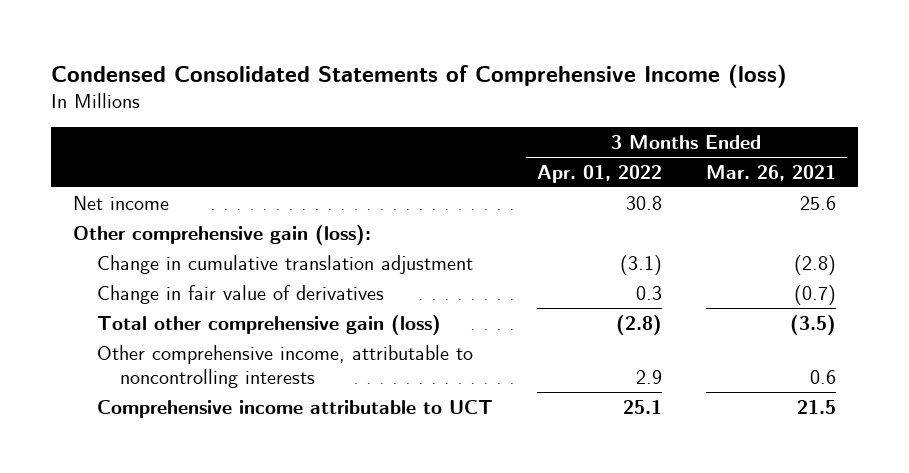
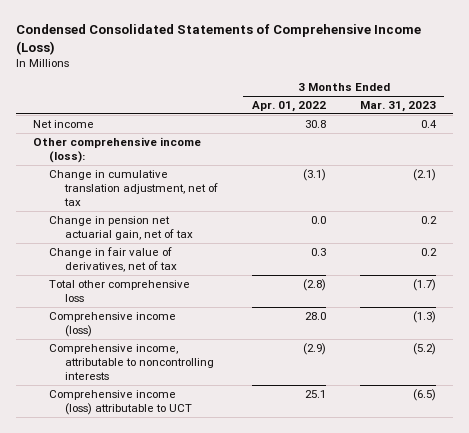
[51,63,788,88] Condensed Consolidated Statements of Comprehensive Income (loss) -> [16,24,422,55] Condensed Consolidated Statements of Comprehensive Income (Loss)
[705,164,836,181] Mar. 26, 2021 -> none
none -> [359,100,436,112] Mar. 31, 2023
[73,224,372,245] Other comprehensive gain (loss): -> [33,136,202,163] Other comprehensive income (loss):
[96,254,473,274] Change in cumulative translation adjustment -> [49,169,218,207] Change in cumulative translation adjustment, net of tax
none -> [49,215,193,240] Change in pension net actuarial gain, net of tax
[96,284,384,304] Change in fair value of derivatives -> [49,246,177,272] Change in fair value of derivatives, net of tax
[96,314,441,335] Total other comprehensive gain (loss) -> [49,279,191,302] Total other comprehensive loss
none -> [49,311,177,337] Comprehensive income (loss)
[96,344,473,388] Other comprehensive income, attributable to noncontrolling interests -> [49,343,214,381] Comprehensive income, attributable to noncontrolling interests
[635,369,662,384] 2.9 -> [302,342,326,355] (2.9)
[96,399,493,418] Comprehensive income attributable to UCT -> [49,389,192,415] Comprehensive income (loss) attributable to UCT

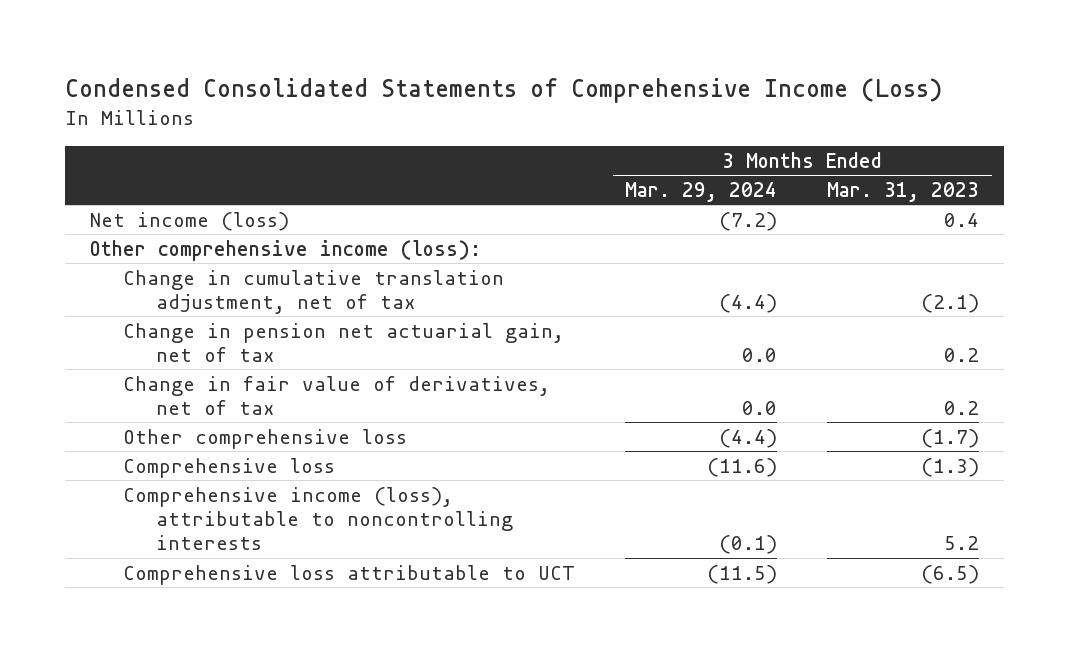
[251,100,326,112] Apr. 01, 2022 -> none
none -> [625,181,778,202] Mar. 29, 2024
[33,119,95,128] Net income -> [90,211,290,231] Net income (loss)
[49,279,191,302] Total other comprehensive loss -> [123,428,408,449] Other comprehensive loss
[49,311,177,337] Comprehensive income (loss) -> [123,457,336,478] Comprehensive loss
[49,343,214,381] Comprehensive income, attributable to noncontrolling interests -> [123,486,514,551] Comprehensive income (loss), attributable to noncontrolling interests
[412,342,436,355] (5.2) -> [944,536,980,551] 5.2
[49,389,192,415] Comprehensive income (loss) attributable to UCT -> [123,564,576,585] Comprehensive loss attributable to UCT

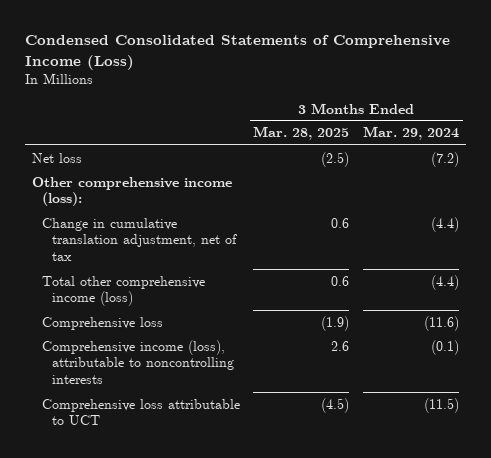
[827,181,980,202] Mar. 31, 2023 -> none
none -> [253,126,350,141] Mar. 28, 2025
[90,211,290,231] Net income (loss) -> [31,152,82,163] Net loss
[123,322,565,362] Change in pension net actuarial gain, net of tax -> none
[123,375,551,415] Change in fair value of derivatives, net of tax -> none
[123,428,408,449] Other comprehensive loss -> [41,275,205,307] Total other comprehensive income (loss)

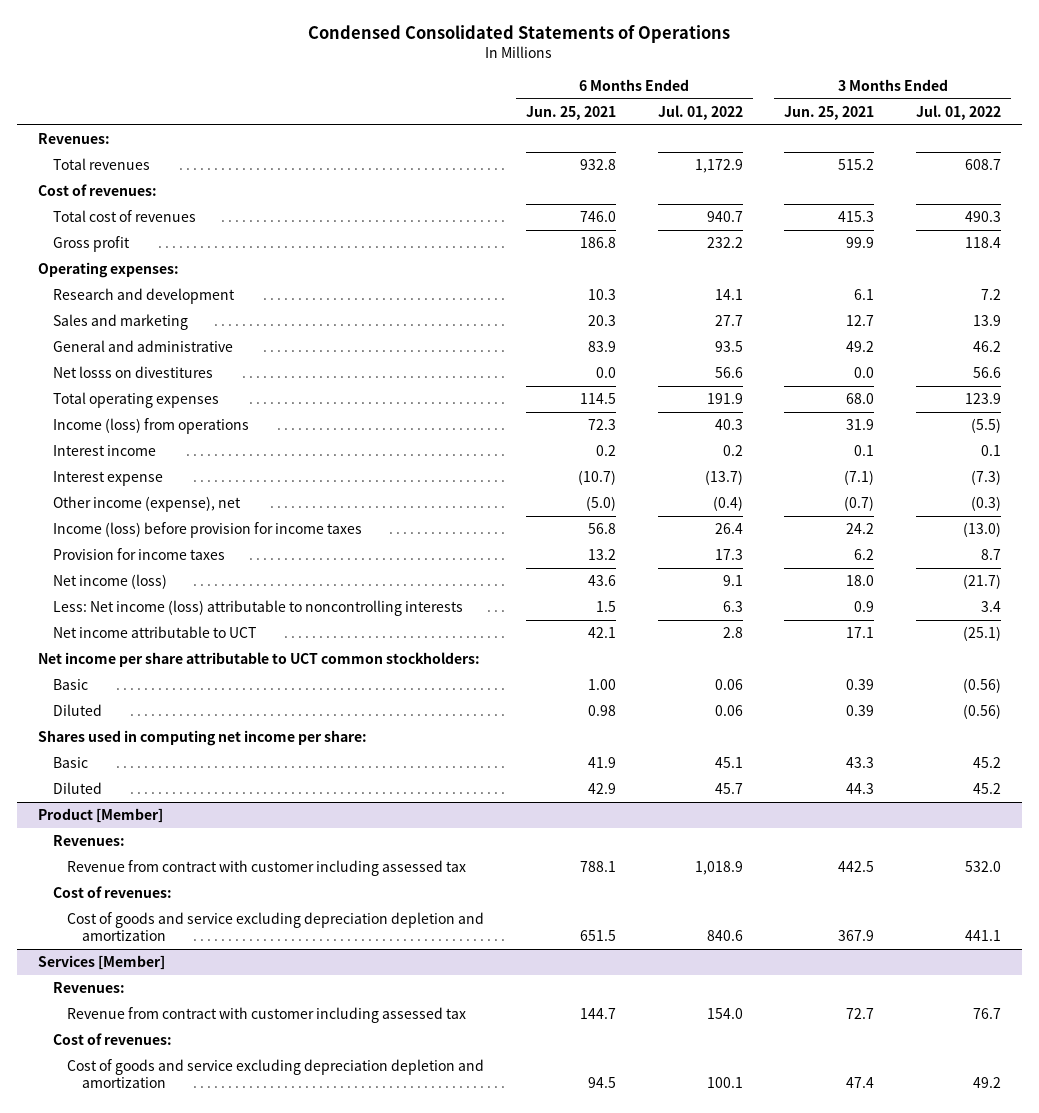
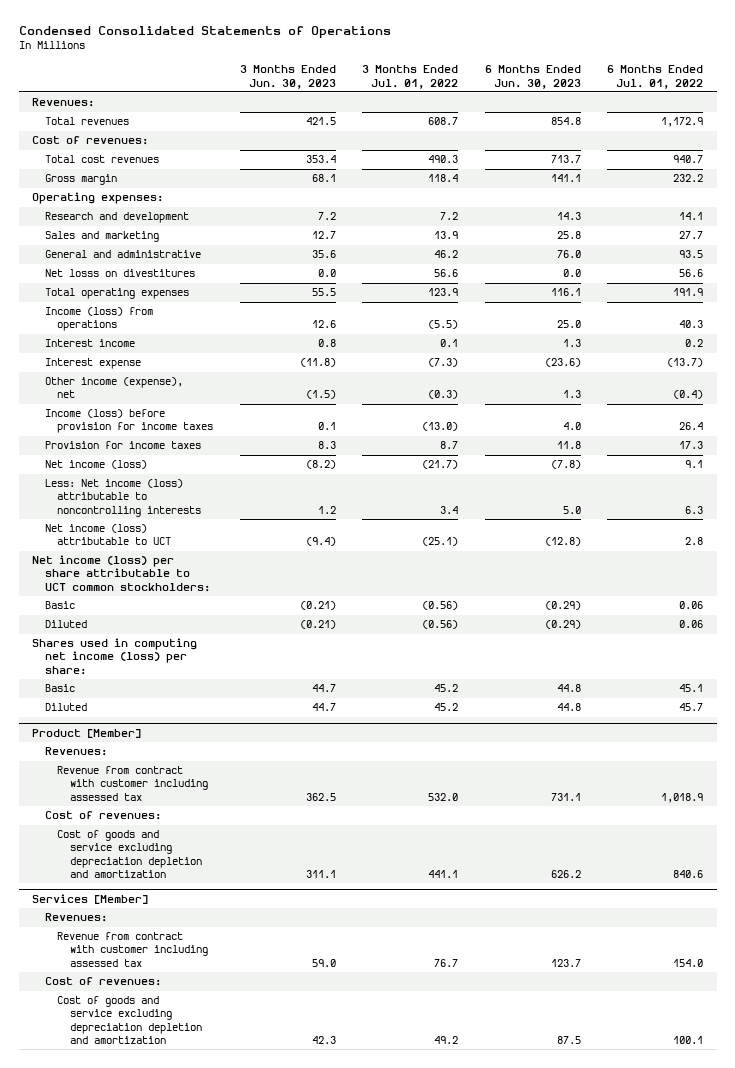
[525,105,616,120] Jun. 25, 2021 -> none
[784,105,875,120] Jun. 25, 2021 -> none
none -> [239,65,336,89] 3 Months Ended Jun. 30, 2023
none -> [484,65,581,89] 6 Months Ended Jun. 30, 2023
[52,210,196,223] Total cost of revenues -> [44,155,159,164] Total cost revenues
[52,236,130,253] Gross profit -> [44,174,117,186] Gross margin
[52,626,256,639] Net income attributable to UCT -> [44,524,172,546] Net income (loss) attributable to UCT
[37,652,480,668] Net income per share attributable to UCT common stockholders: -> [31,555,210,592] Net income (loss) per share attributable to UCT common stockholders:
[37,730,367,747] Shares used in computing net income per share: -> [31,638,197,675] Shares used in computing net income (loss) per share:

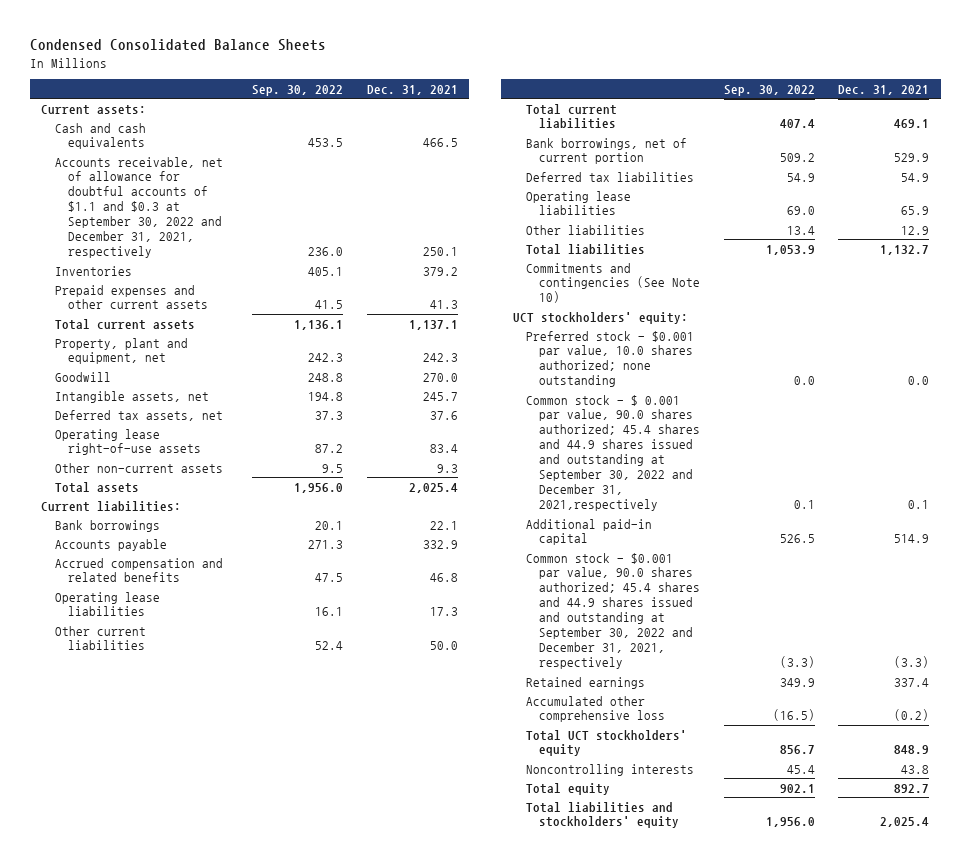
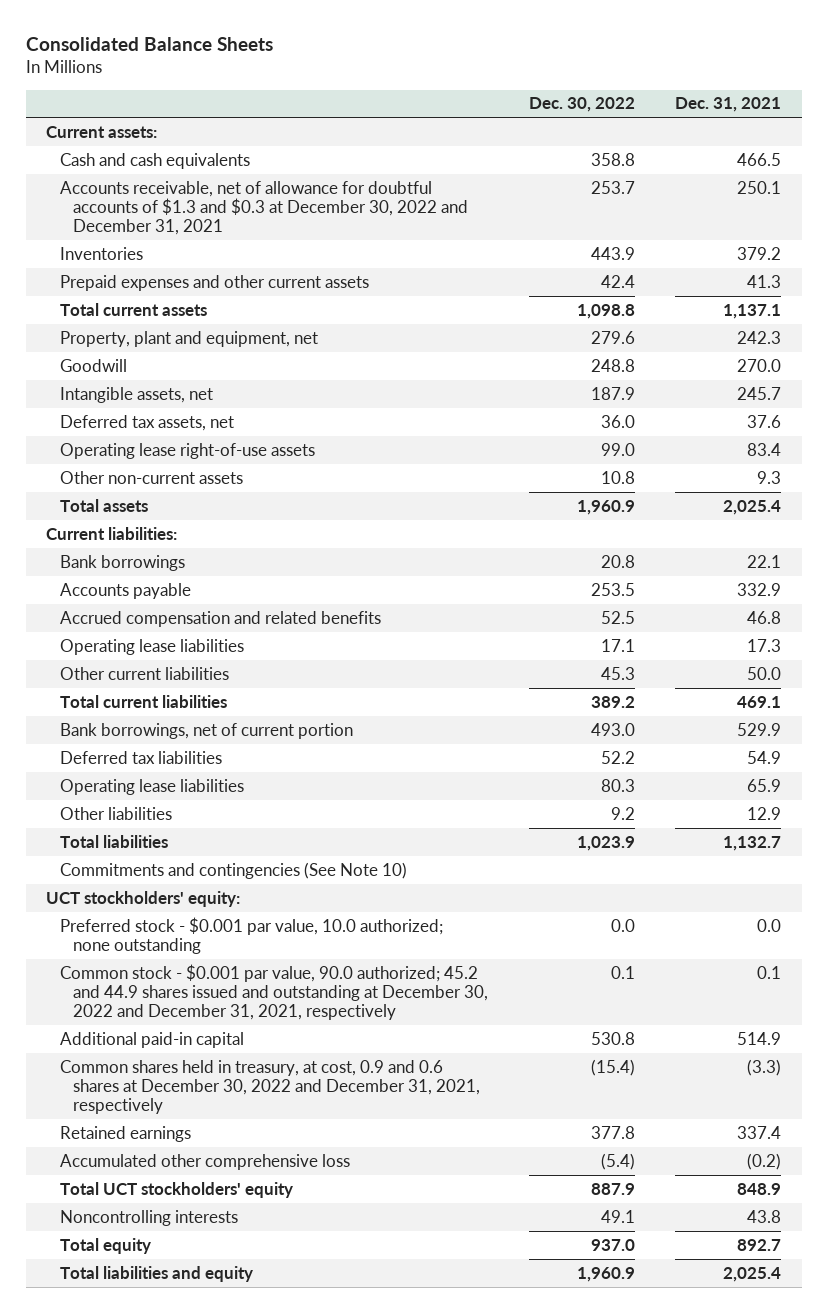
[29,39,326,52] Condensed Consolidated Balance Sheets -> [26,37,274,52] Consolidated Balance Sheets
[252,84,344,96] Sep. 30, 2022 -> none
none -> [528,97,635,113] Dec. 30, 2022
[54,156,223,259] Accounts receivable, net of allowance for doubtful accounts of $1.1 and $0.3 at September 30, 2022 and December 31, 2021, respectively -> [59,180,469,235] Accounts receivable, net of allowance for doubtful accounts of $1.3 and $0.3 at December 30, 2022 and December 31, 2021
[526,330,695,388] Preferred stock - $0.001 par value, 10.0 shares authorized; none outstanding -> [59,916,443,954] Preferred stock - $0.001 par value, 10.0 authorized; none outstanding
[526,394,701,512] Common stock - $ 0.001 par value, 90.0 shares authorized; 45.4 shares and 44.9 shares issued and outstanding at September 30, 2022 and December 31, 2021,respectively -> [59,963,489,1020] Common stock - $0.001 par value, 90.0 authorized; 45.2 and 44.9 shares issued and outstanding at December 30, 2022 and December 31, 2021, respectively
[526,552,701,670] Common stock - $0.001 par value, 90.0 shares authorized; 45.4 shares and 44.9 shares issued and outstanding at September 30, 2022 and December 31, 2021, respectively -> [59,1059,481,1114] Common shares held in treasury, at cost, 0.9 and 0.6 shares at December 30, 2022 and December 31, 2021, respectively
[526,801,680,829] Total liabilities and stockholders' equity -> [59,1265,253,1282] Total liabilities and equity

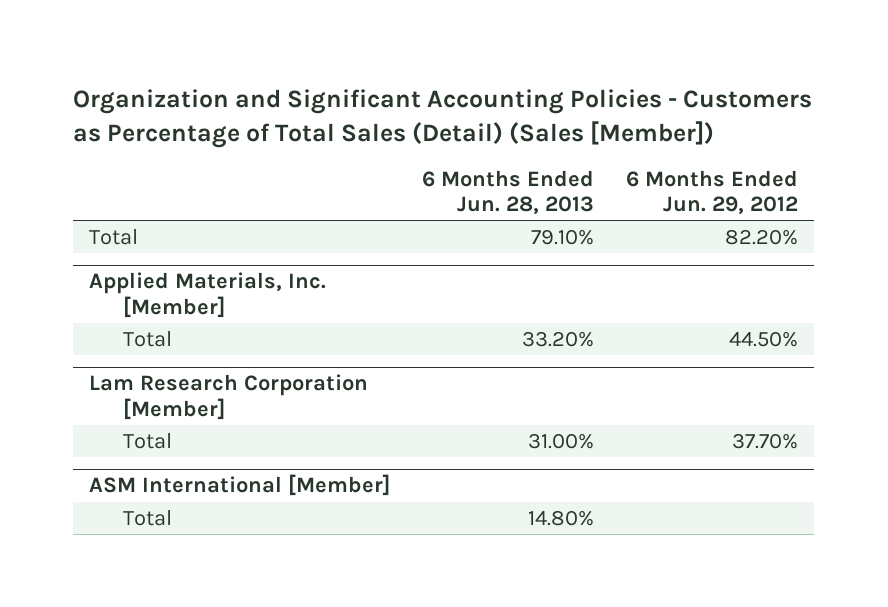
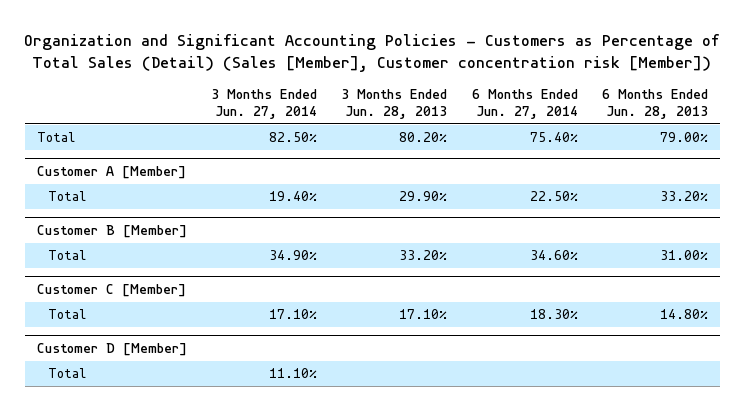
[73,89,813,149] Organization and Significant Accounting Policies - Customers as Percentage of Total Sales (Detail) (Sales [Member]) -> [24,34,721,72] Organization and Significant Accounting Policies - Customers as Percentage of Total Sales (Detail) (Sales [Member], Customer concentration risk [Member])
[626,169,799,214] 6 Months Ended Jun. 29, 2012 -> none
none -> [211,88,318,119] 3 Months Ended Jun. 27, 2014
none -> [341,88,448,119] 3 Months Ended Jun. 28, 2013
none -> [471,88,578,119] 6 Months Ended Jun. 27, 2014
[89,272,327,318] Applied Materials, Inc. [Member] -> none
[531,228,595,245] 79.10% -> [659,132,708,143] 79.00%
none -> [36,166,186,180] Customer A [Member]
[89,374,369,420] Lam Research Corporation [Member] -> none
none -> [36,225,187,239] Customer B [Member]
[89,474,391,497] ASM International [Member] -> none
none -> [36,284,186,298] Customer C [Member]
none -> [36,343,187,357] Customer D [Member]
none -> [47,368,87,379] Total

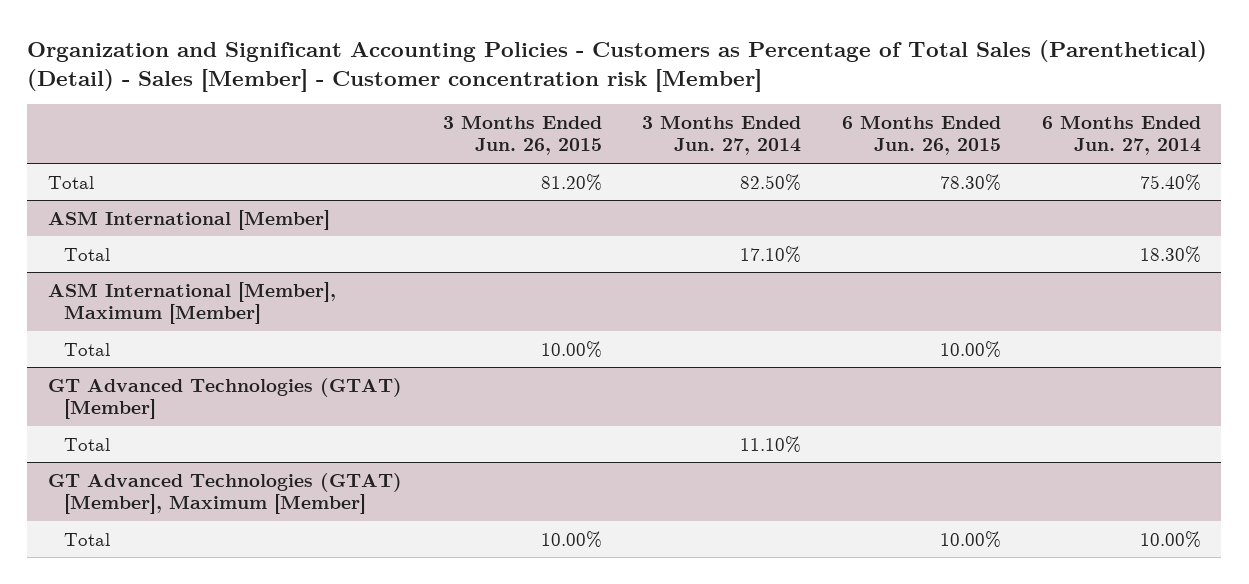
[24,34,721,72] Organization and Significant Accounting Policies - Customers as Percentage of Total Sales (Detail) (Sales [Member], Customer concentration risk [Member]) -> [27,39,1208,92] Organization and Significant Accounting Policies - Customers as Percentage of Total Sales (Parenthetical) (Detail) - Sales [Member] - Customer concentration risk [Member]
[341,88,448,119] 3 Months Ended Jun. 28, 2013 -> none
[601,88,708,119] 6 Months Ended Jun. 28, 2013 -> none
none -> [442,115,602,156] 3 Months Ended Jun. 26, 2015
none -> [842,115,1002,156] 6 Months Ended Jun. 26, 2015
[36,166,186,180] Customer A [Member] -> none
[47,191,87,202] Total -> none
[36,225,187,239] Customer B [Member] -> none
[47,250,87,261] Total -> none
[36,284,186,298] Customer C [Member] -> none
none -> [47,209,330,230] ASM International [Member]
[36,343,187,357] Customer D [Member] -> none
none -> [47,281,336,324] ASM International [Member], Maximum [Member]
none -> [64,342,111,356] Total
none -> [47,377,402,419] GT Advanced Technologies (GTAT) [Member]
none -> [47,472,402,514] GT Advanced Technologies (GTAT) [Member], Maximum [Member]
none -> [64,532,111,546] Total

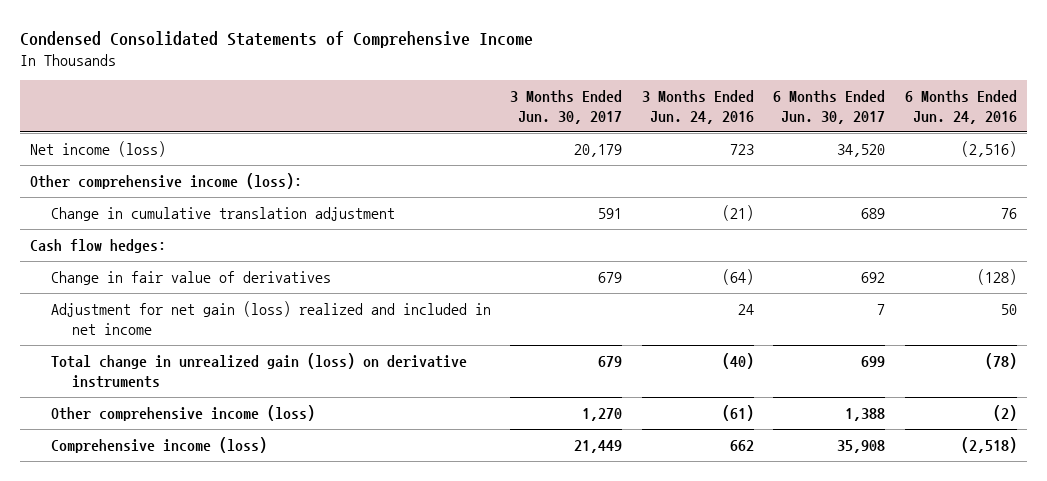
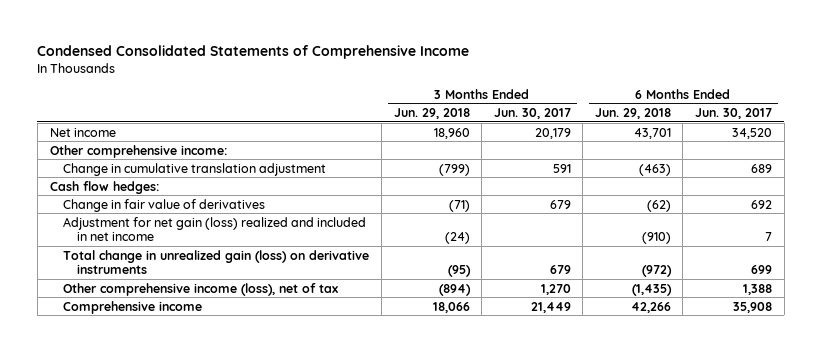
[641,90,754,124] 3 Months Ended Jun. 24, 2016 -> none
[904,90,1017,124] 6 Months Ended Jun. 24, 2016 -> none
none -> [393,108,470,120] Jun. 29, 2018
none -> [594,108,671,120] Jun. 29, 2018
[29,140,166,157] Net income (loss) -> [49,127,116,137] Net income
[29,172,302,189] Other comprehensive income (loss): -> [49,144,227,158] Other comprehensive income:
[50,404,315,421] Other comprehensive income (loss) -> [63,282,339,296] Other comprehensive income (loss), net of tax
[50,436,267,453] Comprehensive income (loss) -> [63,300,203,314] Comprehensive income

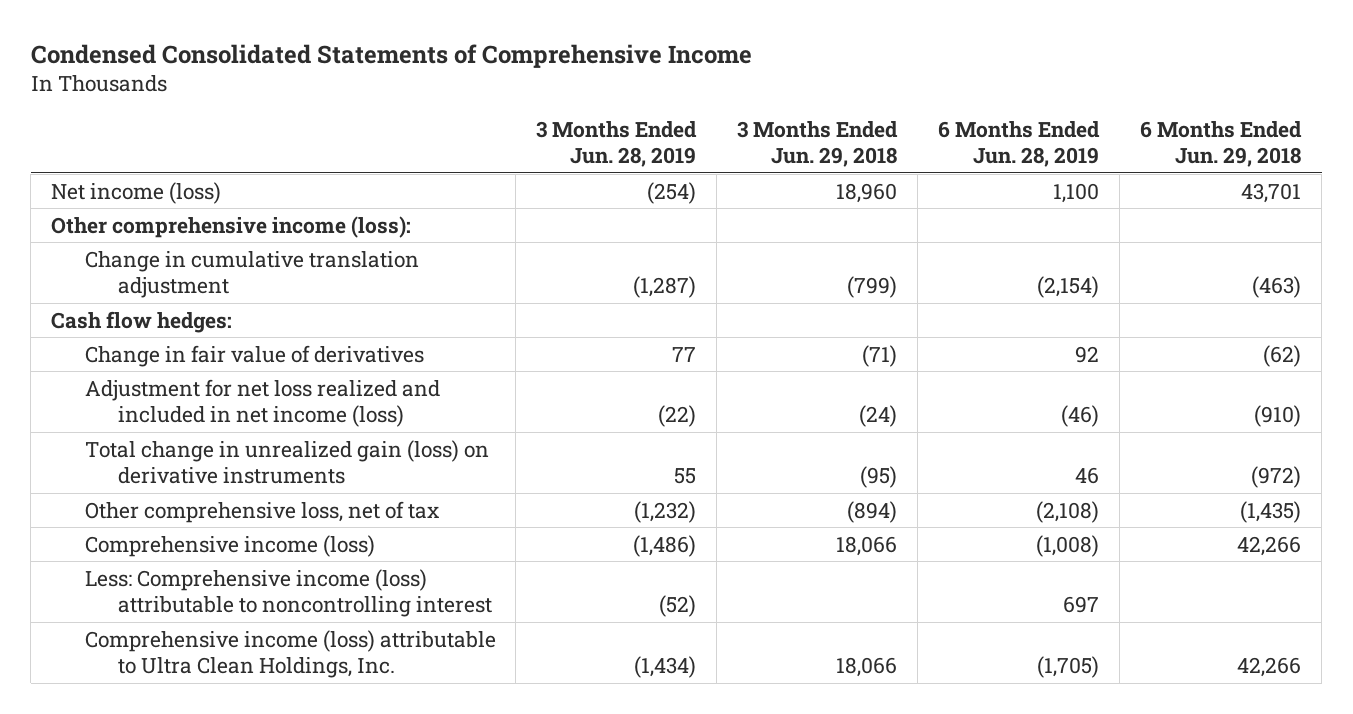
[493,108,571,120] Jun. 30, 2017 -> none
[694,108,772,120] Jun. 30, 2017 -> none
none -> [536,120,698,168] 3 Months Ended Jun. 28, 2019
none -> [938,120,1101,168] 6 Months Ended Jun. 28, 2019
[49,127,116,137] Net income -> [51,181,222,204] Net income (loss)
[49,144,227,158] Other comprehensive income: -> [51,215,412,238] Other comprehensive income (loss):
[63,216,367,242] Adjustment for net gain (loss) realized and included in net income -> [84,378,440,428] Adjustment for net loss realized and included in net income (loss)
[63,282,339,296] Other comprehensive income (loss), net of tax -> [84,500,439,523] Other comprehensive loss, net of tax
none -> [84,534,375,557] Comprehensive income (loss)
none -> [84,568,492,618] Less: Comprehensive income (loss) attributable to noncontrolling interest
[63,300,203,314] Comprehensive income -> [84,629,496,679] Comprehensive income (loss) attributable to Ultra Clean Holdings, Inc.

